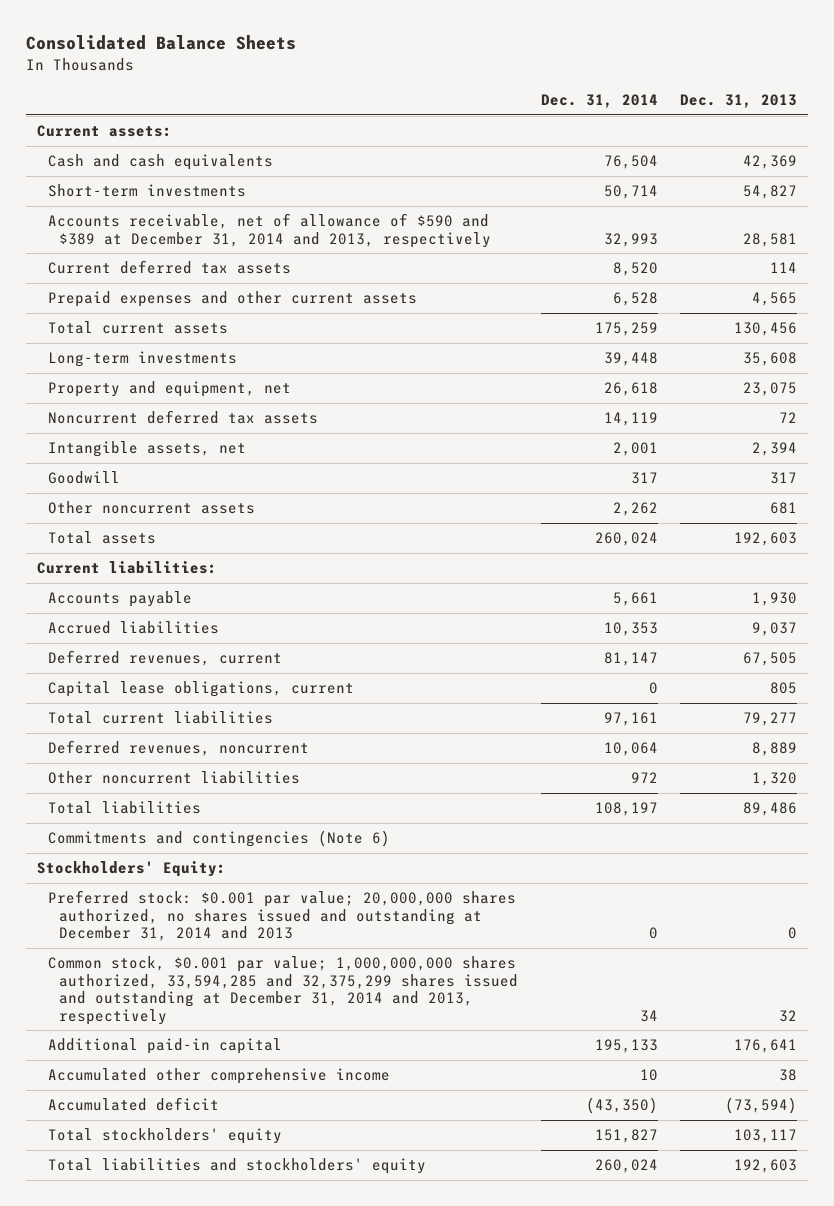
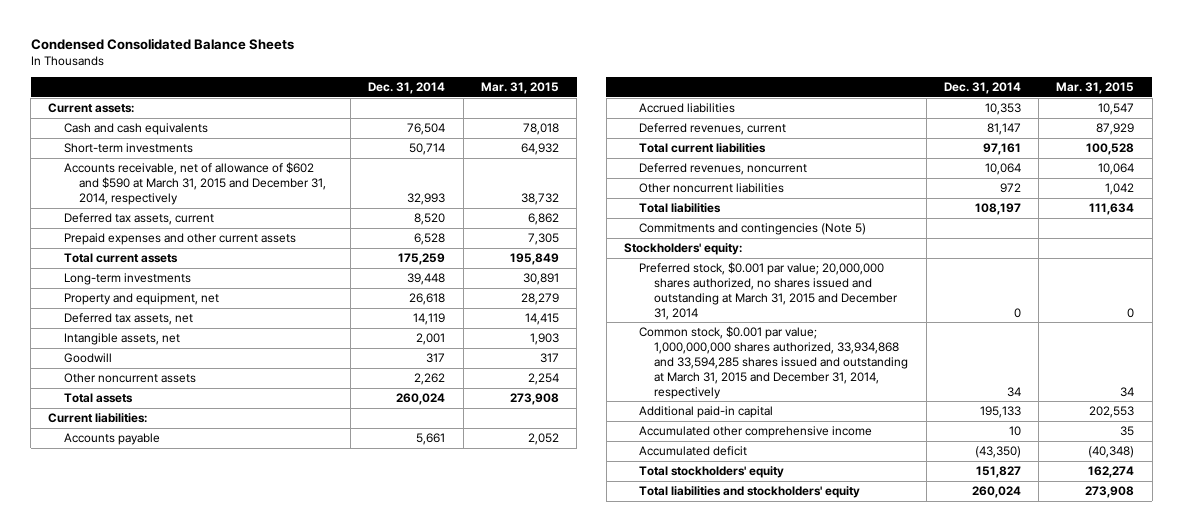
[25,35,296,51] Consolidated Balance Sheets -> [30,38,294,51] Condensed Consolidated Balance Sheets
[679,94,797,109] Dec. 31, 2013 -> none
none -> [480,82,559,95] Mar. 31, 2015
[48,213,492,248] Accounts receivable, net of allowance of $590 and $389 at December 31, 2014 and 2013, respectively -> [63,162,326,205] Accounts receivable, net of allowance of $602 and $590 at March 31, 2015 and December 31, 2014, respectively
[48,260,292,275] Current deferred tax assets -> [63,213,214,226] Deferred tax assets, current
[48,410,319,425] Noncurrent deferred tax assets -> [63,313,193,326] Deferred tax assets, net
[48,681,355,698] Capital lease obligations, current -> none
[48,830,391,848] Commitments and contingencies (Note 6) -> [639,223,867,236] Commitments and contingencies (Note 5)
[36,861,226,878] Stockholders' Equity: -> [624,243,743,256] Stockholders' equity:
[48,890,517,942] Preferred stock: $0.001 par value; 20,000,000 shares authorized, no shares issued and outstanding at December 31, 2014 and 2013 -> [639,262,899,320] Preferred stock, $0.001 par value; 20,000,000 shares authorized, no shares issued and outstanding at March 31, 2015 and December 31, 2014
[48,956,519,1025] Common stock, $0.001 par value; 1,000,000,000 shares authorized, 33,594,285 and 32,375,299 shares issued and outstanding at December 31, 2014 and 2013, respectively -> [639,326,909,399] Common stock, $0.001 par value; 1,000,000,000 shares authorized, 33,934,868 and 33,594,285 shares issued and outstanding at March 31, 2015 and December 31, 2014, respectively

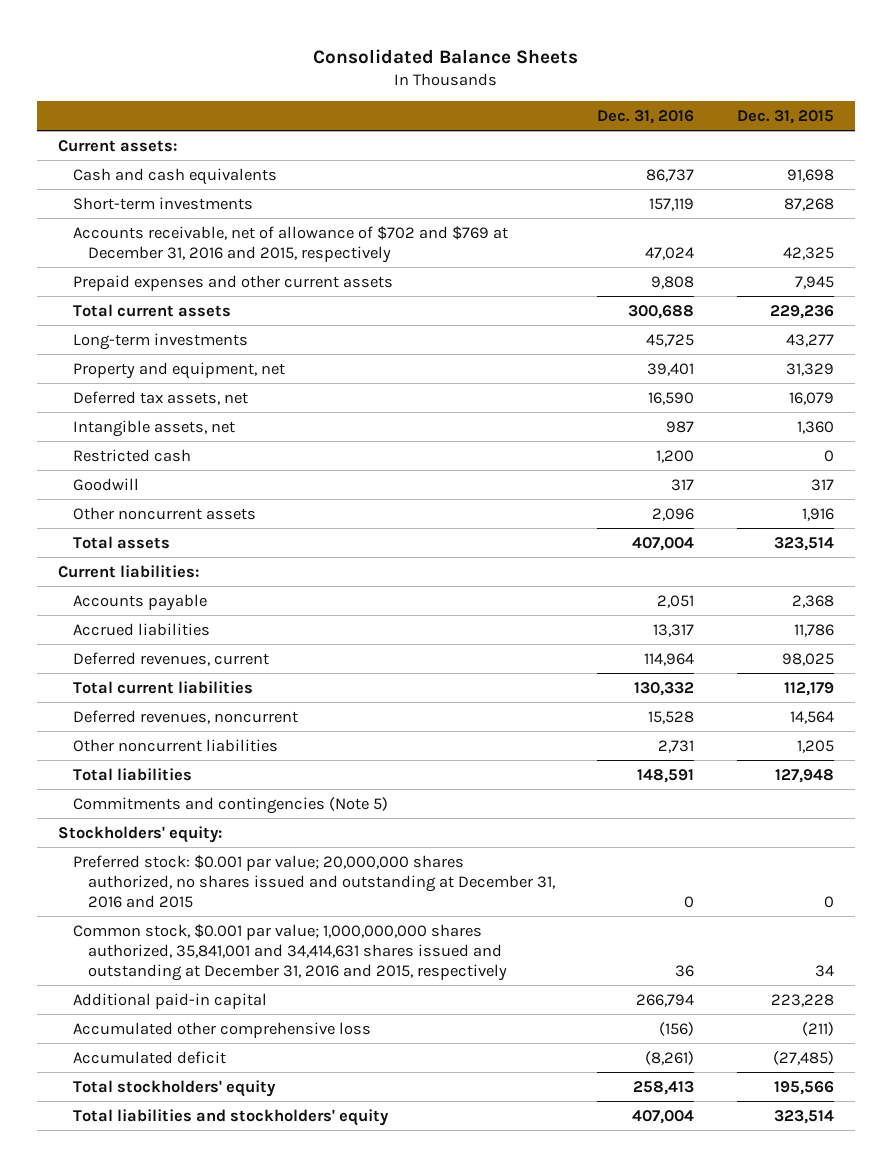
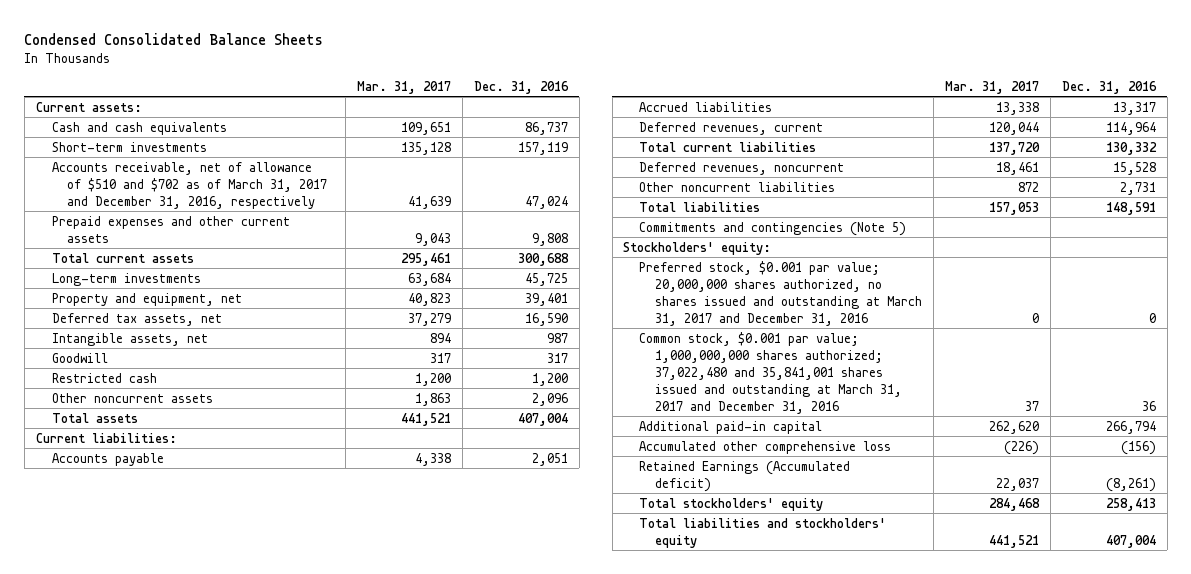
[313,48,579,64] Consolidated Balance Sheets -> [24,32,324,45] Condensed Consolidated Balance Sheets
[736,109,834,124] Dec. 31, 2015 -> none
none -> [357,80,452,94] Mar. 31, 2017
[73,225,509,263] Accounts receivable, net of allowance of $702 and $769 at December 31, 2016 and 2015, respectively -> [51,161,328,209] Accounts receivable, net of allowance of $510 and $702 as of March 31, 2017 and December 31, 2016, respectively
[73,448,192,462] Restricted cash -> [51,372,157,383] Restricted cash
[73,854,555,908] Preferred stock: $0.001 par value; 20,000,000 shares authorized, no shares issued and outstanding at December 31, 2016 and 2015 -> [639,260,923,326] Preferred stock, $0.001 par value; 20,000,000 shares authorized, no shares issued and outstanding at March 31, 2017 and December 31, 2016
[73,923,507,981] Common stock, $0.001 par value; 1,000,000,000 shares authorized, 35,841,001 and 34,414,631 shares issued and outstanding at December 31, 2016 and 2015, respectively -> [639,331,903,414] Common stock, $0.001 par value; 1,000,000,000 shares authorized; 37,022,480 and 35,841,001 shares issued and outstanding at March 31, 2017 and December 31, 2016
[73,1050,227,1064] Accumulated deficit -> [639,460,851,492] Retained Earnings (Accumulated deficit)

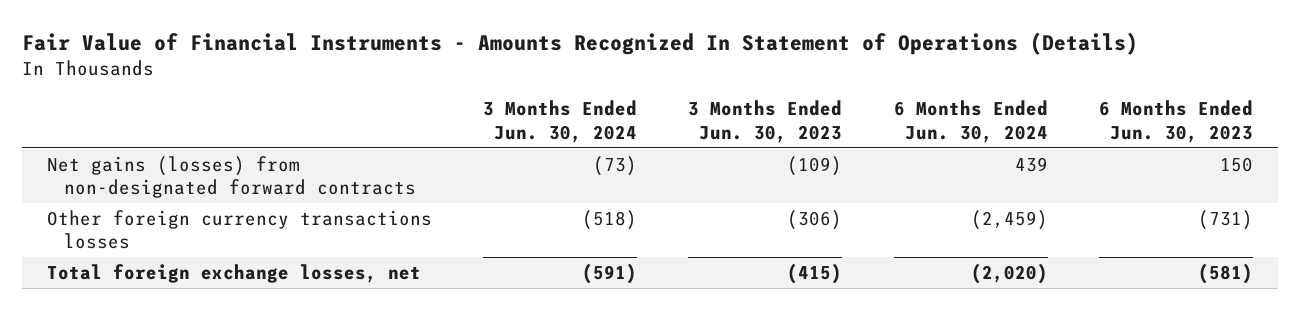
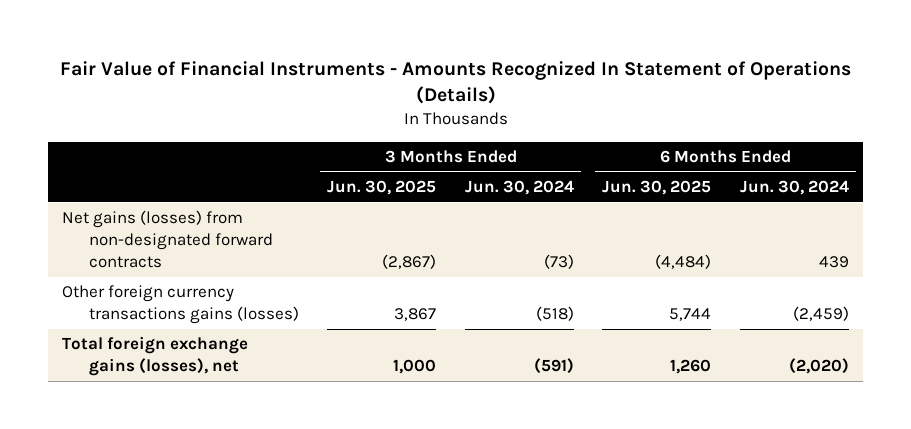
[688,100,843,143] 3 Months Ended Jun. 30, 2023 -> none
[1098,100,1253,143] 6 Months Ended Jun. 30, 2023 -> none
none -> [327,180,437,196] Jun. 30, 2025
none -> [602,180,712,196] Jun. 30, 2025
[47,209,433,250] Other foreign currency transactions losses -> [62,285,299,325] Other foreign currency transactions gains (losses)
[47,263,422,283] Total foreign exchange losses, net -> [62,336,249,377] Total foreign exchange gains (losses), net

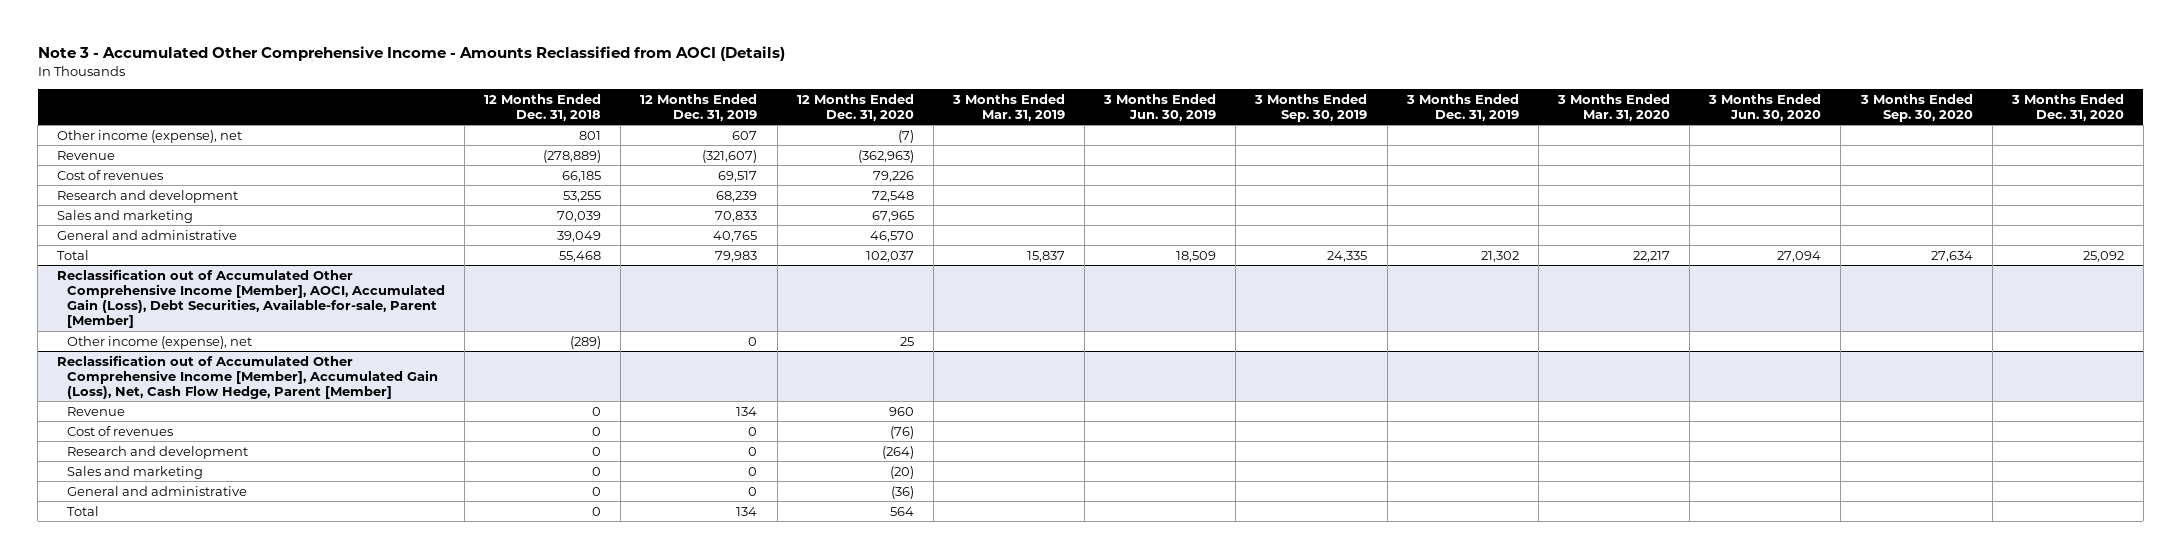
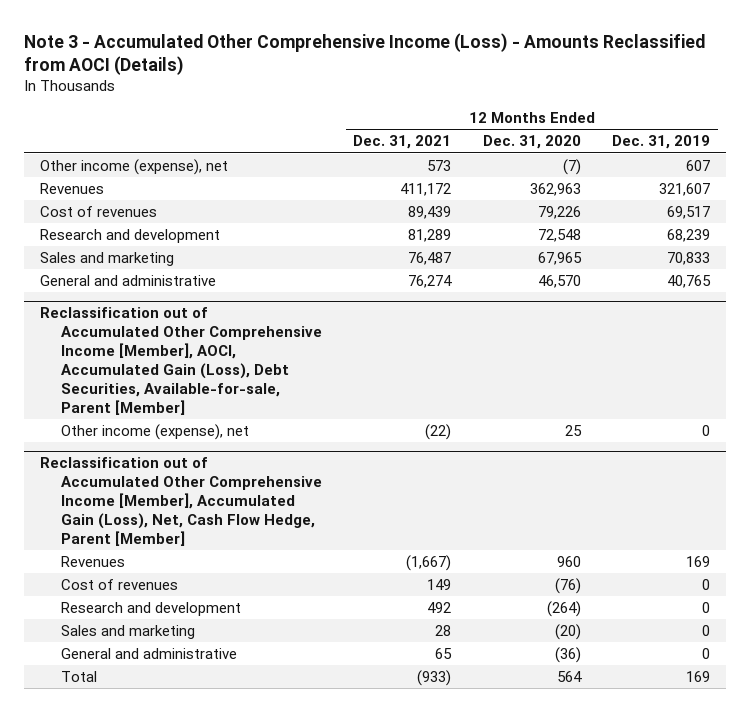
[37,46,785,62] Note 3 - Accumulated Other Comprehensive Income - Amounts Reclassified from AOCI (Details) -> [24,32,706,76] Note 3 - Accumulated Other Comprehensive Income (Loss) - Amounts Reclassified from AOCI (Details)
[484,93,602,122] 12 Months Ended Dec. 31, 2018 -> none
[951,93,1065,122] 3 Months Ended Mar. 31, 2019 -> none
[1103,93,1217,122] 3 Months Ended Jun. 30, 2019 -> none
[1254,93,1368,123] 3 Months Ended Sep. 30, 2019 -> none
[1405,93,1519,122] 3 Months Ended Dec. 31, 2019 -> none
[1557,93,1671,122] 3 Months Ended Mar. 31, 2020 -> none
[1708,93,1822,122] 3 Months Ended Jun. 30, 2020 -> none
[1859,93,1973,123] 3 Months Ended Sep. 30, 2020 -> none
[2010,93,2124,122] 3 Months Ended Dec. 31, 2020 -> none
none -> [353,135,452,150] Dec. 31, 2021
[57,150,116,160] Revenue -> none
none -> [39,182,104,194] Revenues
[57,249,90,260] Total -> none
[66,406,125,416] Revenue -> none
none -> [61,555,126,567] Revenues
[736,506,758,516] 134 -> [686,670,711,682] 169

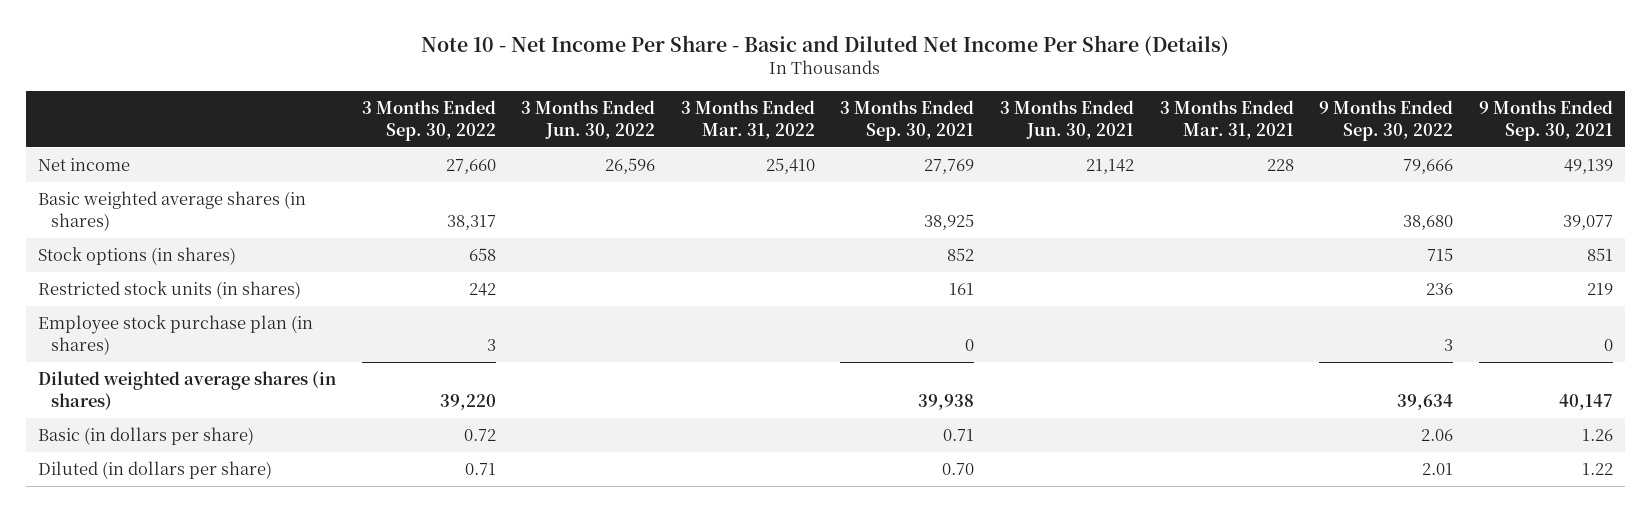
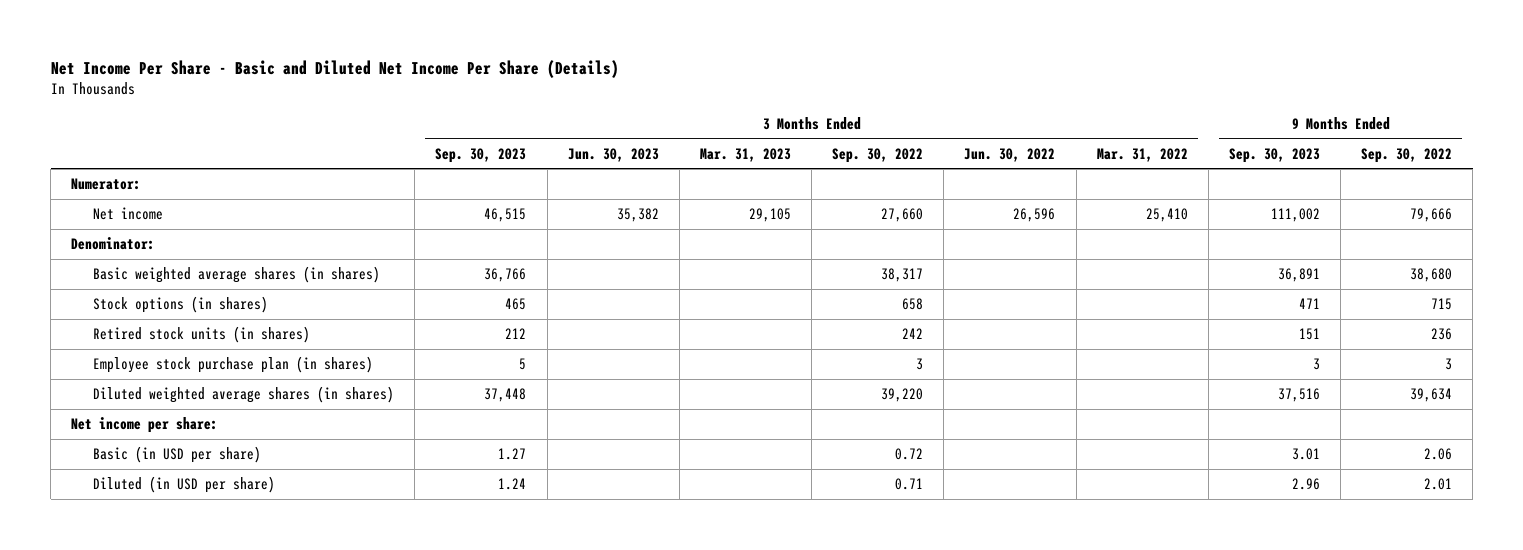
[421,34,1230,56] Note 10 - Net Income Per Share - Basic and Diluted Net Income Per Share (Details) -> [50,59,619,78] Net Income Per Share - Basic and Diluted Net Income Per Share (Details)
[840,100,975,141] 3 Months Ended Sep. 30, 2021 -> none
[1000,100,1135,139] 3 Months Ended Jun. 30, 2021 -> none
[1159,100,1294,139] 3 Months Ended Mar. 31, 2021 -> none
[1478,100,1613,141] 9 Months Ended Sep. 30, 2021 -> none
none -> [435,147,527,163] Sep. 30, 2023
none -> [567,147,659,162] Jun. 30, 2023
none -> [699,147,791,162] Mar. 31, 2023
none -> [1228,147,1320,163] Sep. 30, 2023
none -> [71,178,142,191] Numerator:
none -> [71,237,156,251] Denominator:
[38,281,302,300] Restricted stock units (in shares) -> [93,326,311,344] Retired stock units (in shares)
none -> [71,417,219,434] Net income per share:
[38,427,255,446] Basic (in dollars per share) -> [93,446,262,464] Basic (in USD per share)
[38,461,273,480] Diluted (in dollars per share) -> [93,476,276,494] Diluted (in USD per share)

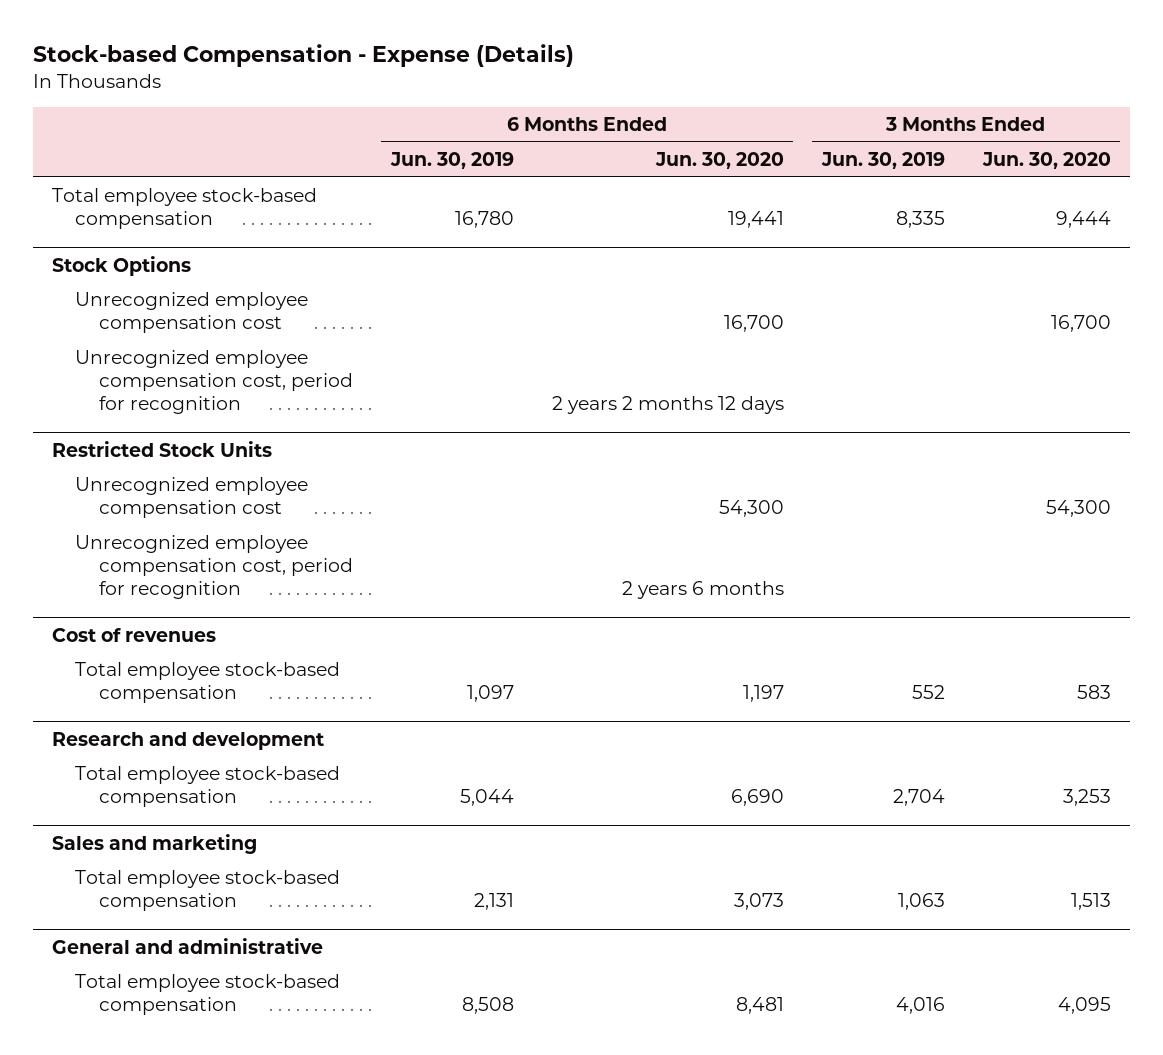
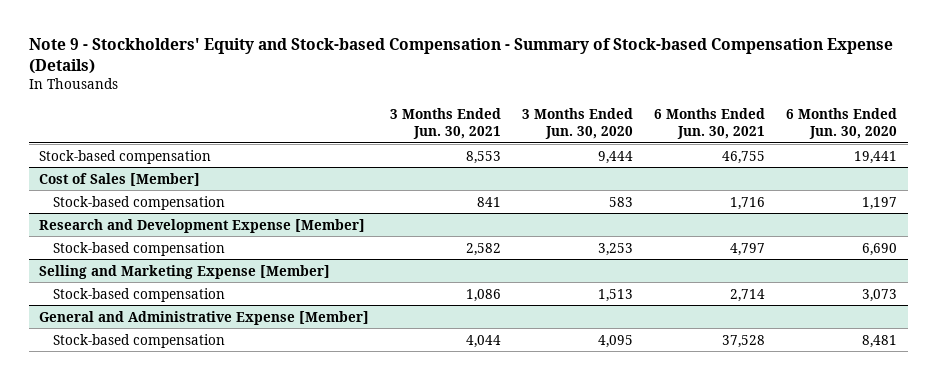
[32,44,574,68] Stock-based Compensation - Expense (Details) -> [28,37,893,74] Note 9 - Stockholders' Equity and Stock-based Compensation - Summary of Stock-based Compensation Expense (Details)
[389,152,514,170] Jun. 30, 2019 -> none
[820,152,945,170] Jun. 30, 2019 -> none
none -> [390,108,502,139] 3 Months Ended Jun. 30, 2021
none -> [654,108,766,139] 6 Months Ended Jun. 30, 2021
[52,255,192,276] Stock Options -> none
[75,292,309,334] Unrecognized employee compensation cost -> none
[75,350,353,415] Unrecognized employee compensation cost, period for recognition -> none
[52,440,273,457] Restricted Stock Units -> none
[75,477,309,519] Unrecognized employee compensation cost -> none
[75,535,353,600] Unrecognized employee compensation cost, period for recognition -> none
[52,188,318,230] Total employee stock-based compensation -> [39,149,212,164] Stock-based compensation
[52,627,217,642] Cost of revenues -> [39,172,201,186] Cost of Sales [Member]
[75,662,341,704] Total employee stock-based compensation -> [53,195,226,210] Stock-based compensation
[52,731,325,750] Research and development -> [39,218,366,233] Research and Development Expense [Member]
[75,766,341,808] Total employee stock-based compensation -> [53,241,226,256] Stock-based compensation
[52,833,258,854] Sales and marketing -> [39,264,331,279] Selling and Marketing Expense [Member]
[75,870,341,912] Total employee stock-based compensation -> [53,287,226,302] Stock-based compensation
[52,937,324,954] General and administrative -> [39,310,370,325] General and Administrative Expense [Member]
[75,974,341,1016] Total employee stock-based compensation -> [53,333,226,348] Stock-based compensation

